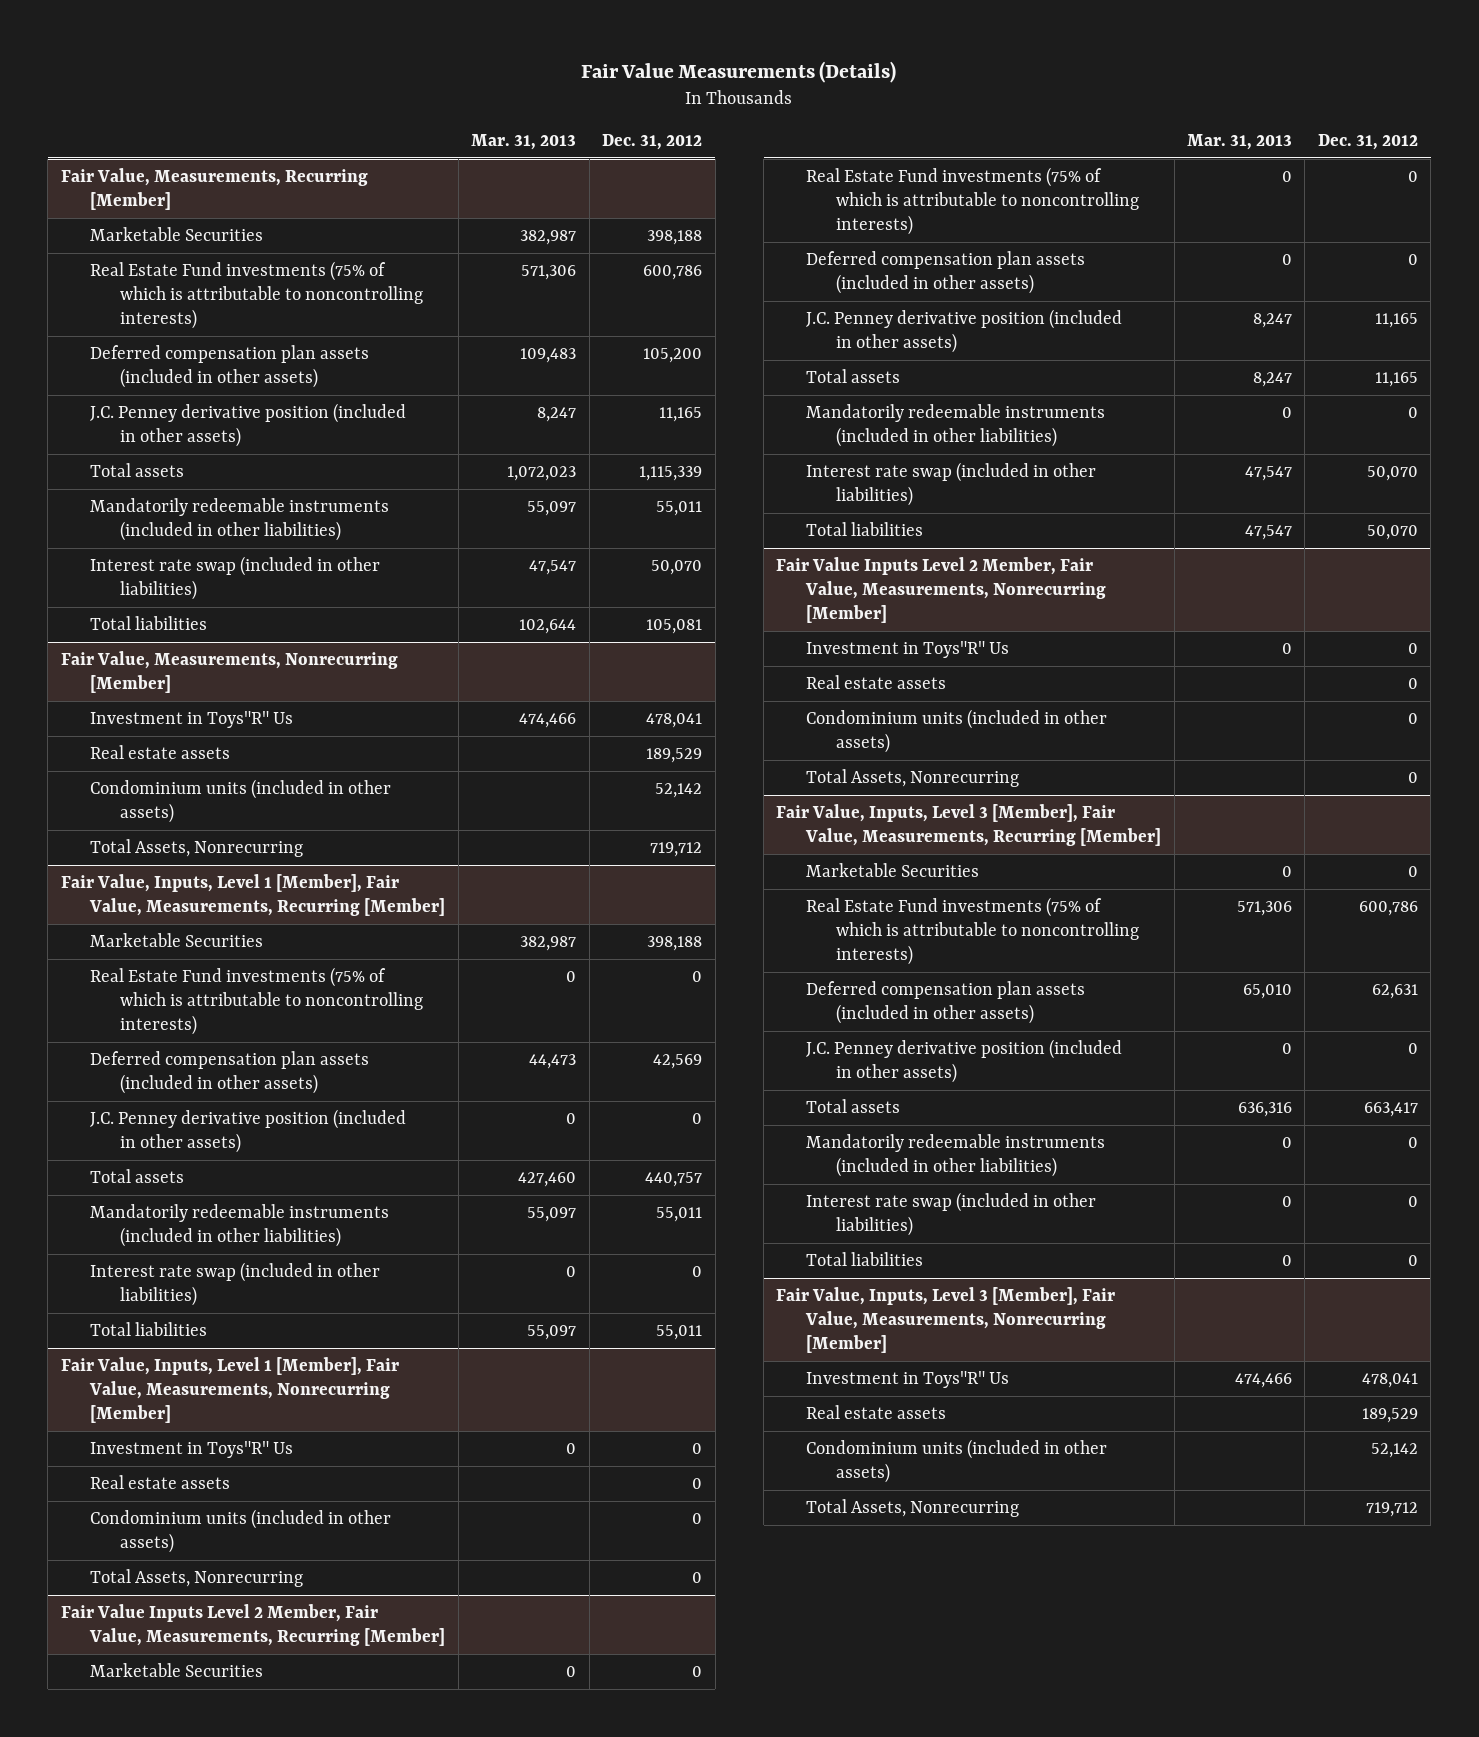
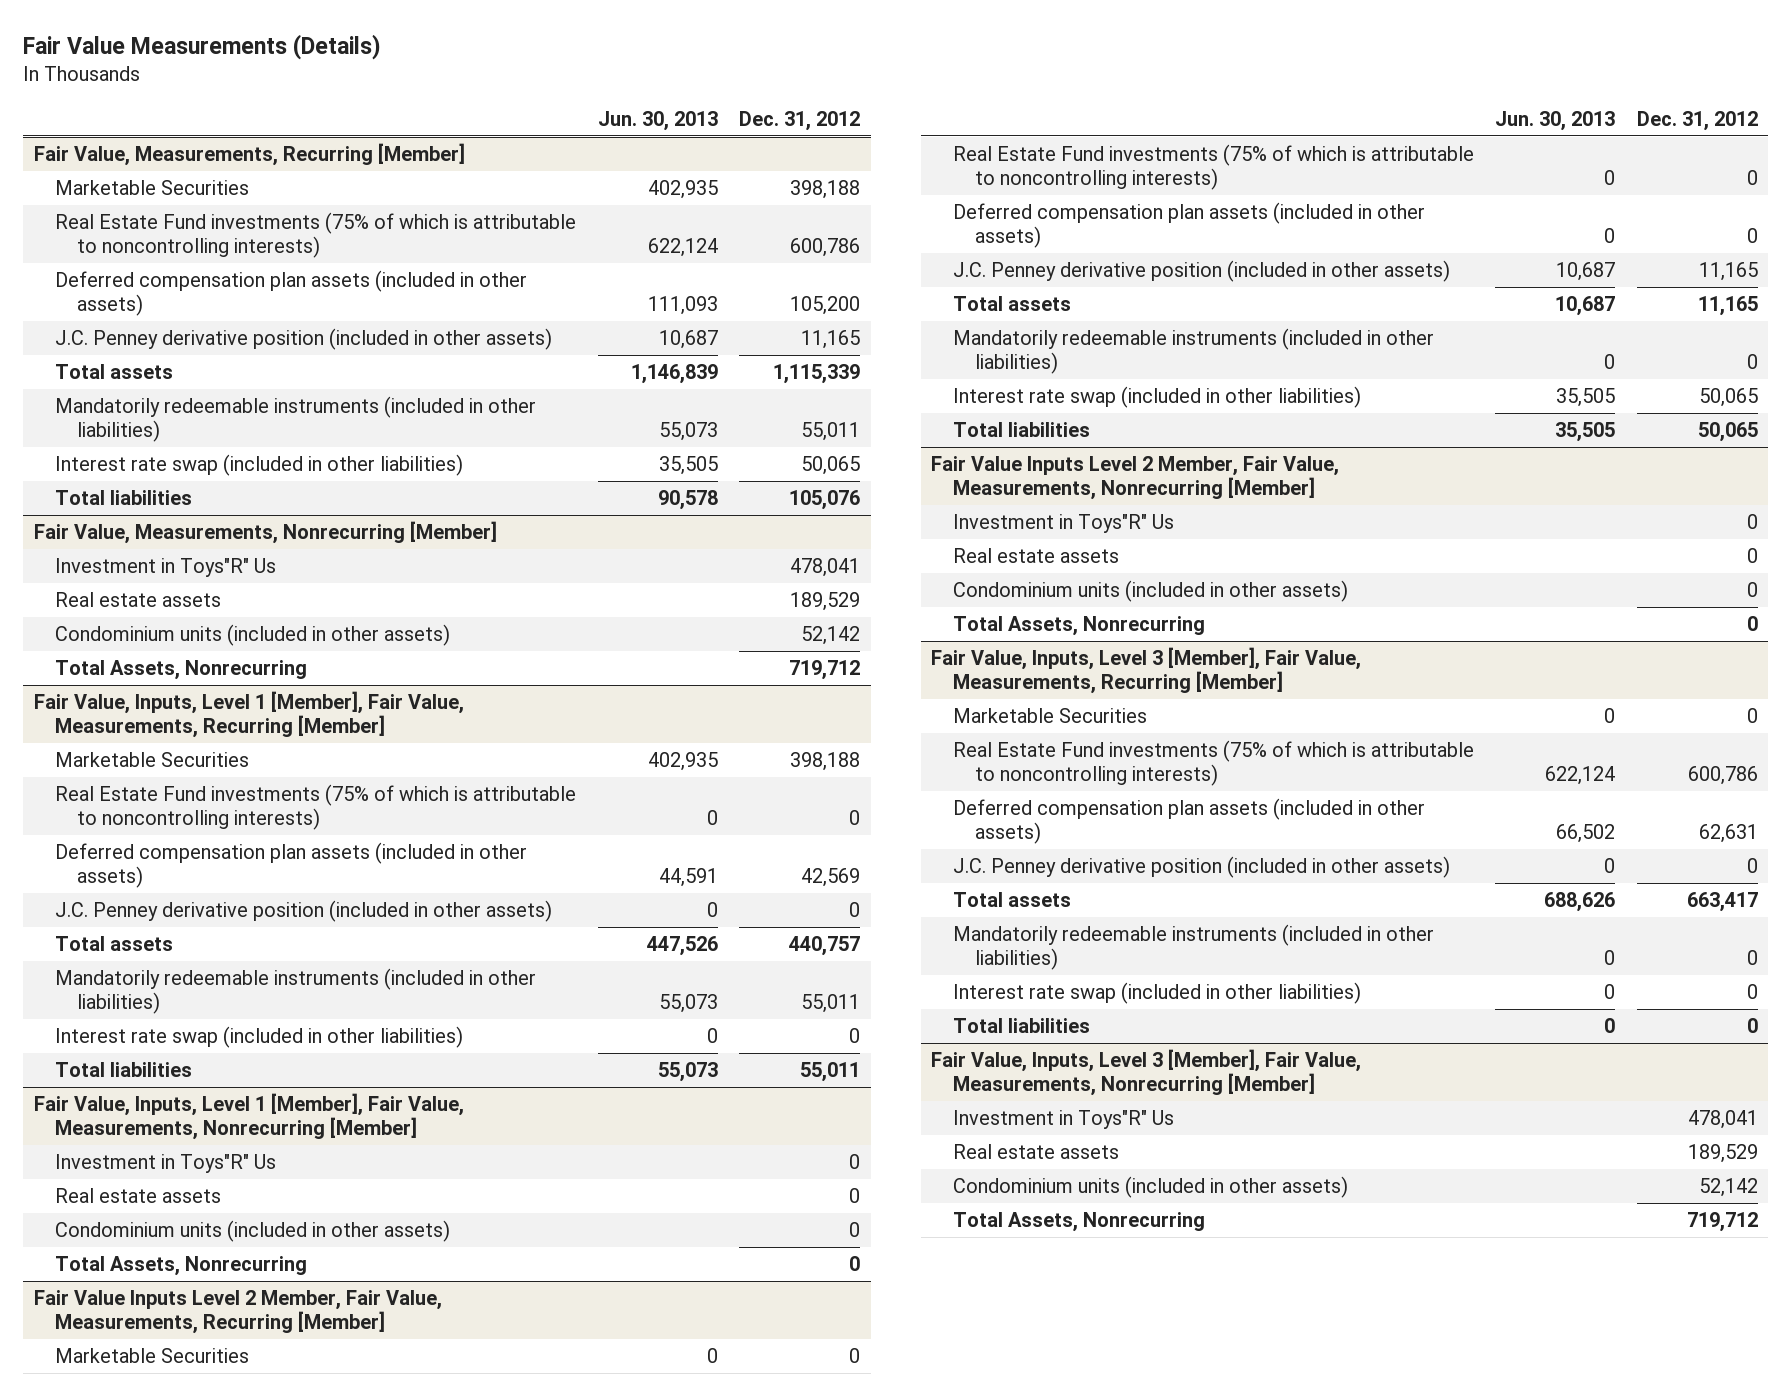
[471,134,577,151] Mar. 31, 2013 -> none
none -> [597,110,718,131] Jun. 30, 2013
[651,559,703,575] 50,070 -> [801,456,861,476] 50,065
[646,618,703,634] 105,081 -> [789,490,861,511] 105,076
[1366,465,1418,481] 50,070 -> [1698,388,1758,408] 50,065
[1366,524,1418,540] 50,070 -> [1697,422,1758,443] 50,065

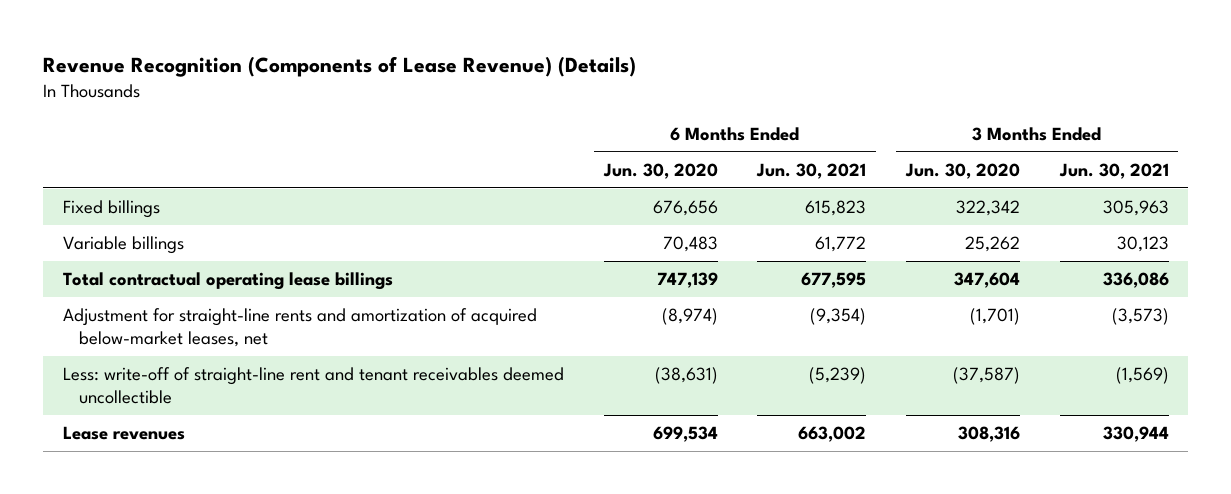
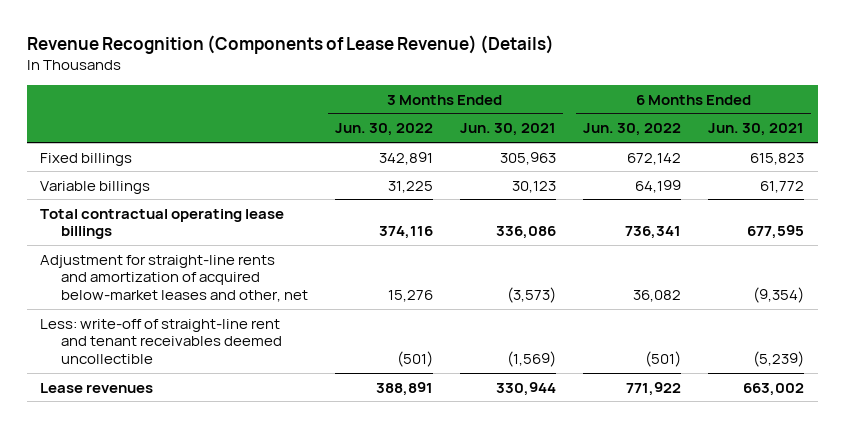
[602,162,718,179] Jun. 30, 2020 -> none
[904,162,1020,179] Jun. 30, 2020 -> none
none -> [334,123,433,137] Jun. 30, 2022
none -> [582,123,681,137] Jun. 30, 2022
[62,308,537,347] Adjustment for straight-line rents and amortization of acquired below-market leases, net -> [40,254,308,302] Adjustment for straight-line rents and amortization of acquired below-market leases and other, net

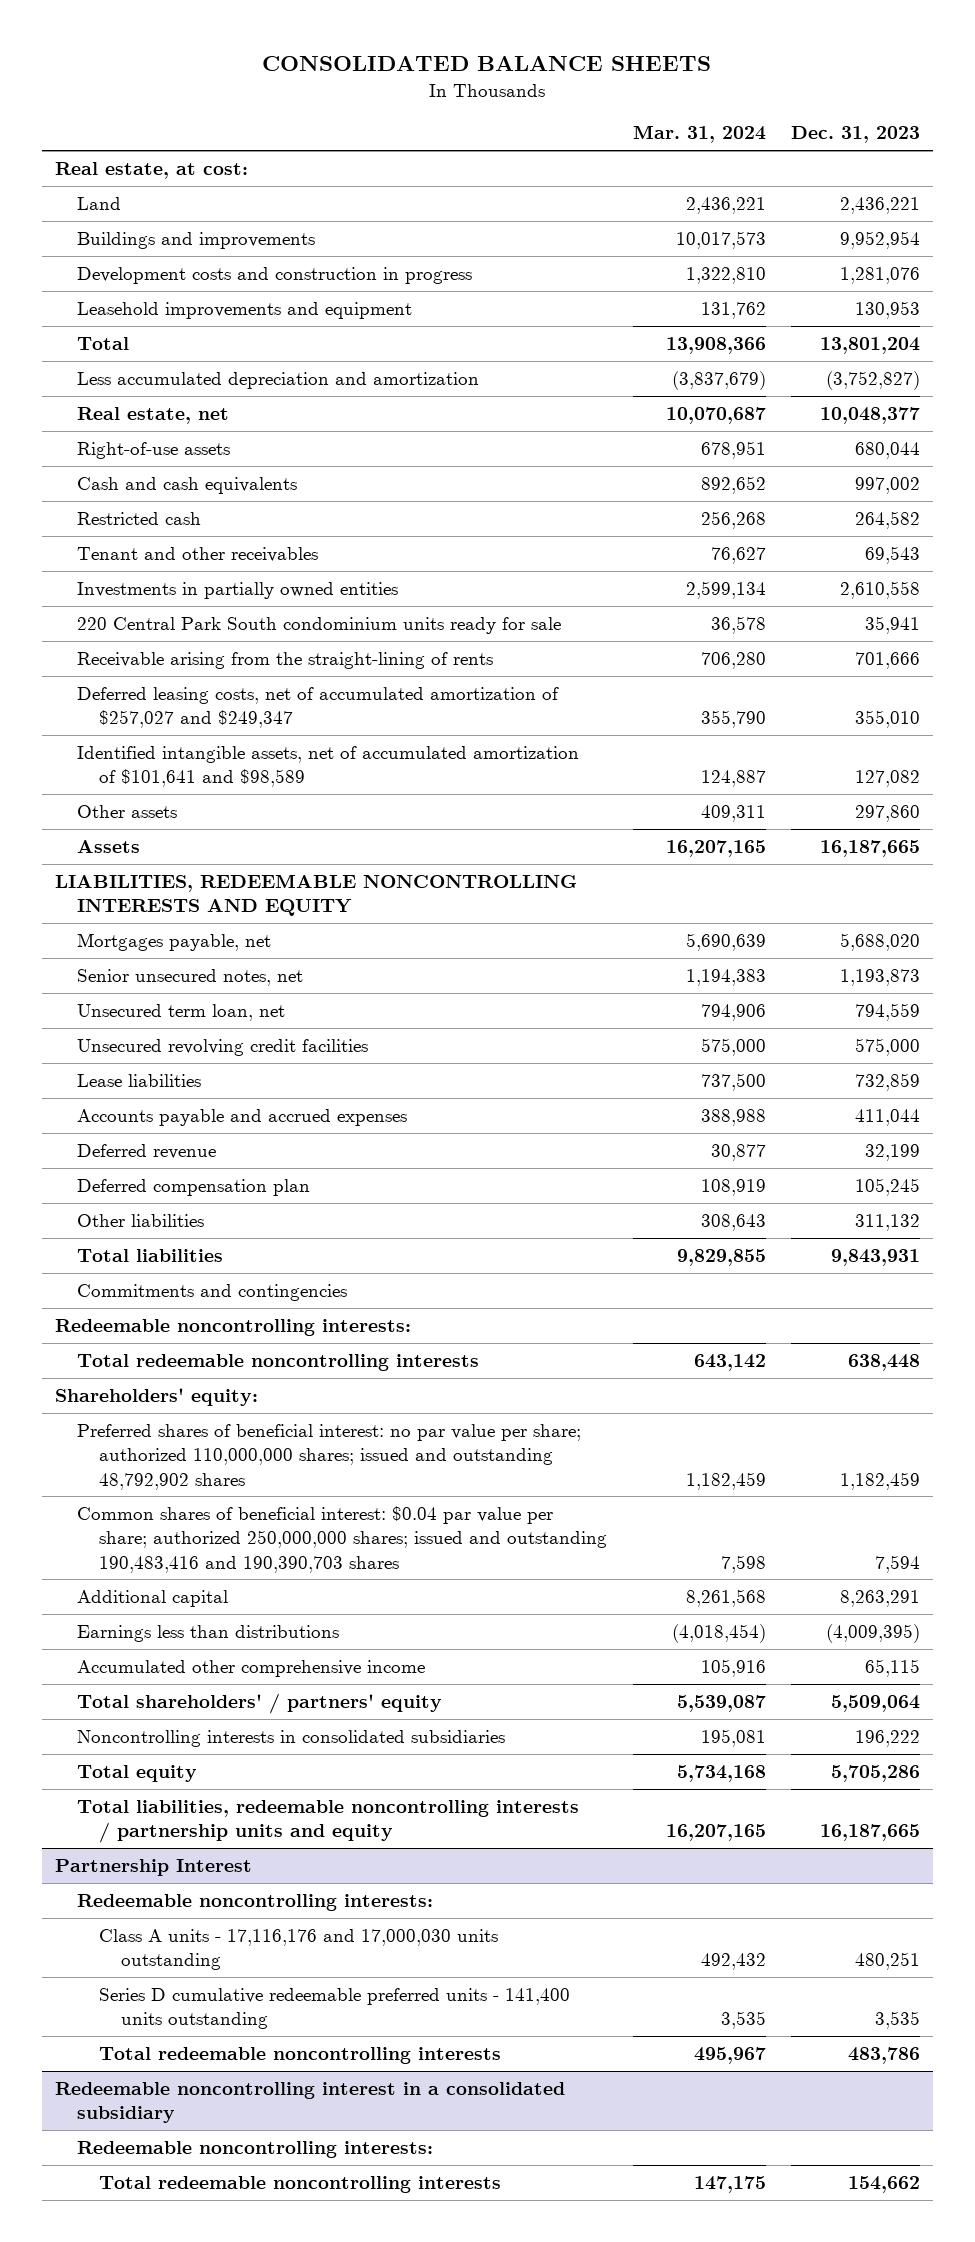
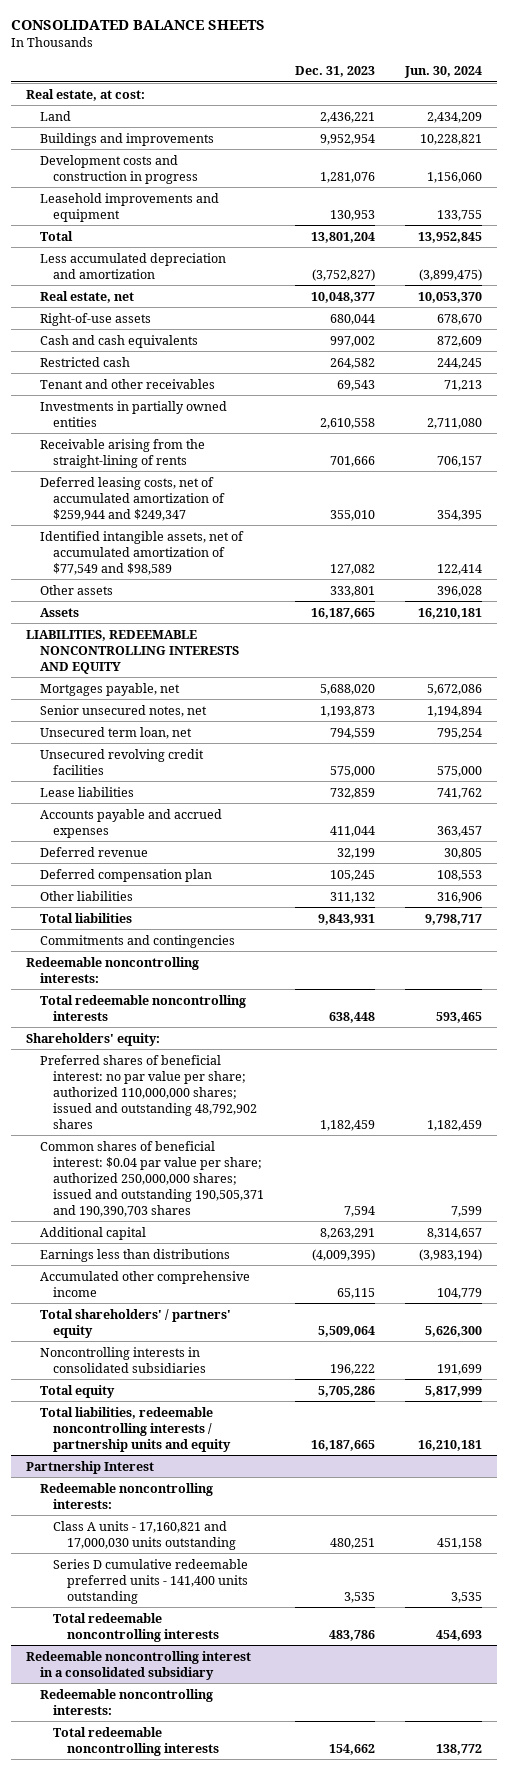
[632,125,766,144] Mar. 31, 2024 -> none
none -> [403,65,482,78] Jun. 30, 2024
[76,616,561,634] 220 Central Park South condominium units ready for sale -> none
[76,686,559,729] Deferred leasing costs, net of accumulated amortization of $257,027 and $249,347 -> [39,476,226,521] Deferred leasing costs, net of accumulated amortization of $259,944 and $249,347
[76,745,579,788] Identified intangible assets, net of accumulated amortization of $101,641 and $98,589 -> [39,530,244,575] Identified intangible assets, net of accumulated amortization of $77,549 and $98,589
[855,804,921,822] 297,860 -> [329,585,375,597] 333,801
[76,1505,607,1573] Common shares of beneficial interest: $0.04 par value per share; authorized 250,000,000 shares; issued and outstanding 190,483,416 and 190,390,703 shares -> [39,1140,265,1217] Common shares of beneficial interest: $0.04 par value per share; authorized 250,000,000 shares; issued and outstanding 190,505,371 and 190,390,703 shares
[98,1928,498,1971] Class A units - 17,116,176 and 17,000,030 units outstanding -> [53,1520,237,1550] Class A units - 17,160,821 and 17,000,030 units outstanding

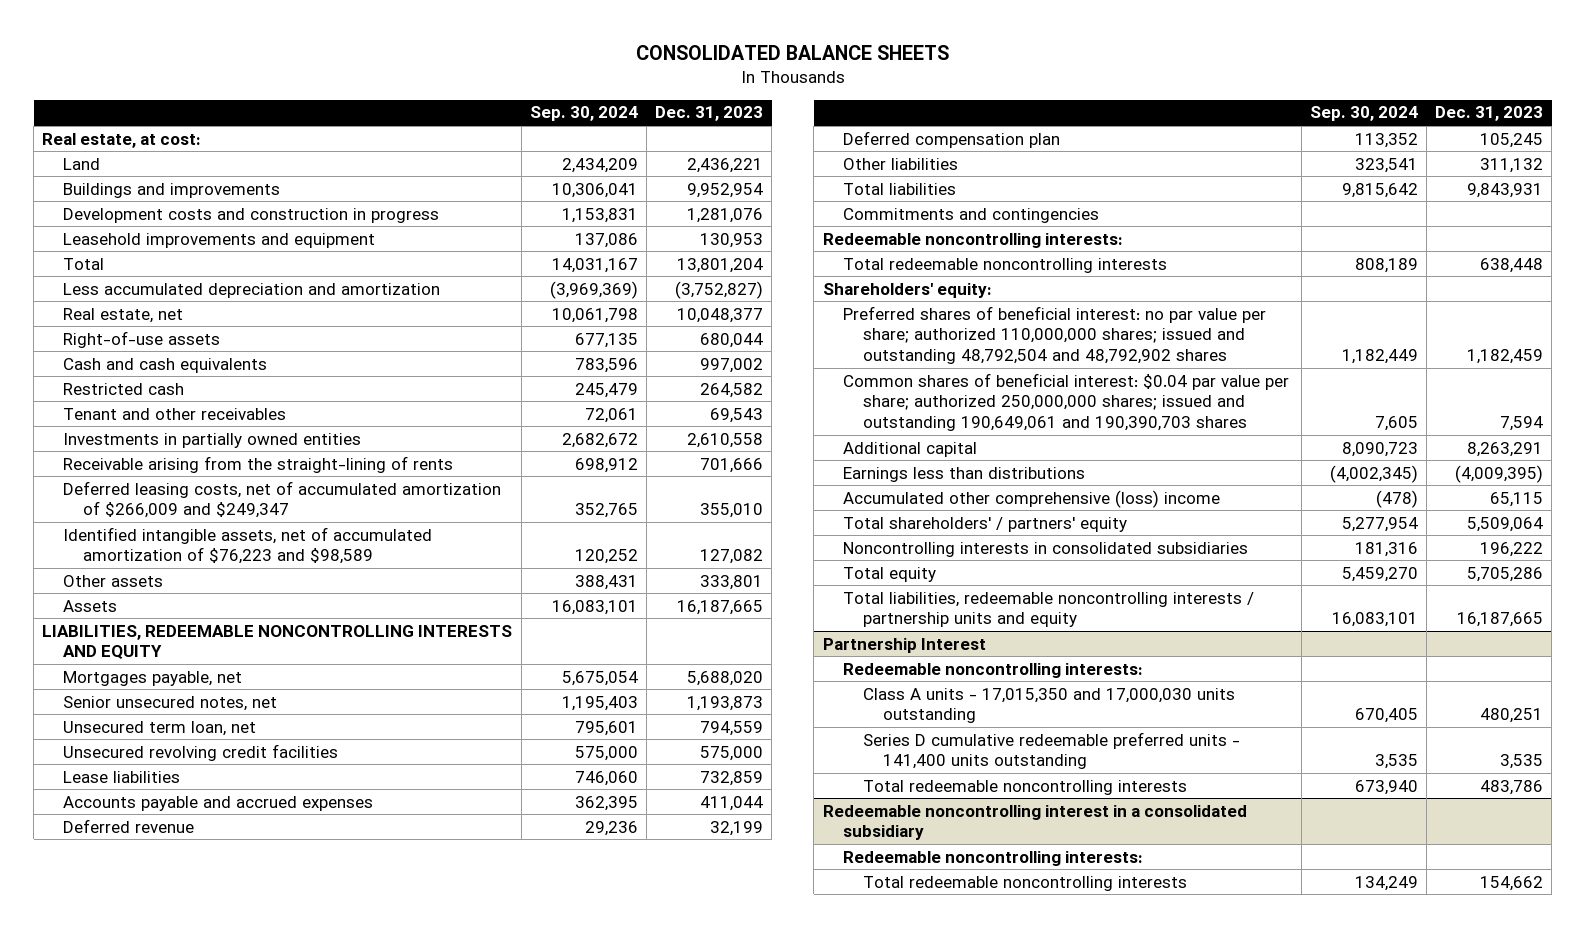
[403,65,482,78] Jun. 30, 2024 -> none
none -> [529,106,638,122] Sep. 30, 2024
[39,476,226,521] Deferred leasing costs, net of accumulated amortization of $259,944 and $249,347 -> [62,480,501,519] Deferred leasing costs, net of accumulated amortization of $266,009 and $249,347
[39,530,244,575] Identified intangible assets, net of accumulated amortization of $77,549 and $98,589 -> [62,526,432,565] Identified intangible assets, net of accumulated amortization of $76,223 and $98,589
[39,1054,258,1129] Preferred shares of beneficial interest: no par value per share; authorized 110,000,000 shares; issued and outstanding 48,792,902 shares -> [842,305,1266,365] Preferred shares of beneficial interest: no par value per share; authorized 110,000,000 shares; issued and outstanding 48,792,504 and 48,792,902 shares
[39,1140,265,1217] Common shares of beneficial interest: $0.04 par value per share; authorized 250,000,000 shares; issued and outstanding 190,505,371 and 190,390,703 shares -> [842,372,1289,432] Common shares of beneficial interest: $0.04 par value per share; authorized 250,000,000 shares; issued and outstanding 190,649,061 and 190,390,703 shares
[39,1270,250,1297] Accumulated other comprehensive income -> [842,489,1220,508] Accumulated other comprehensive (loss) income
[53,1520,237,1550] Class A units - 17,160,821 and 17,000,030 units outstanding -> [862,687,1235,724] Class A units - 17,015,350 and 17,000,030 units outstanding

